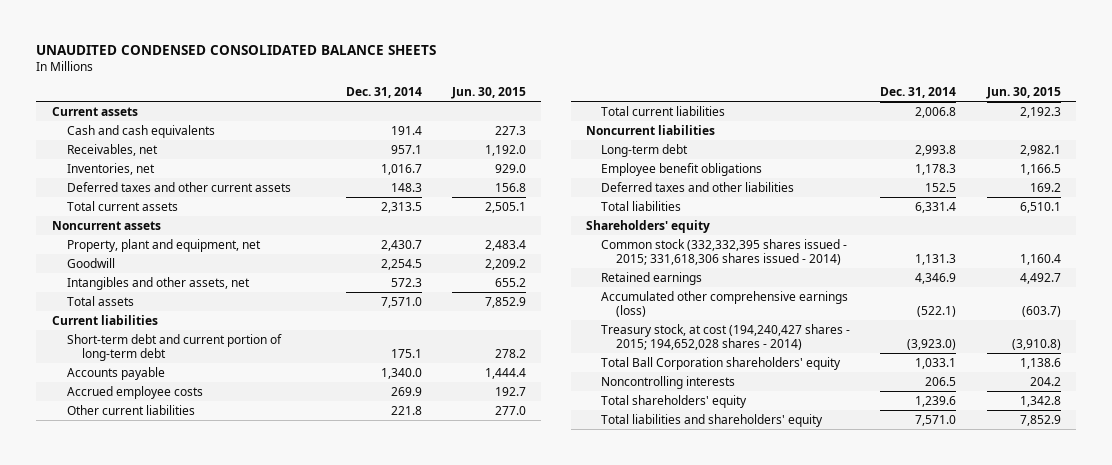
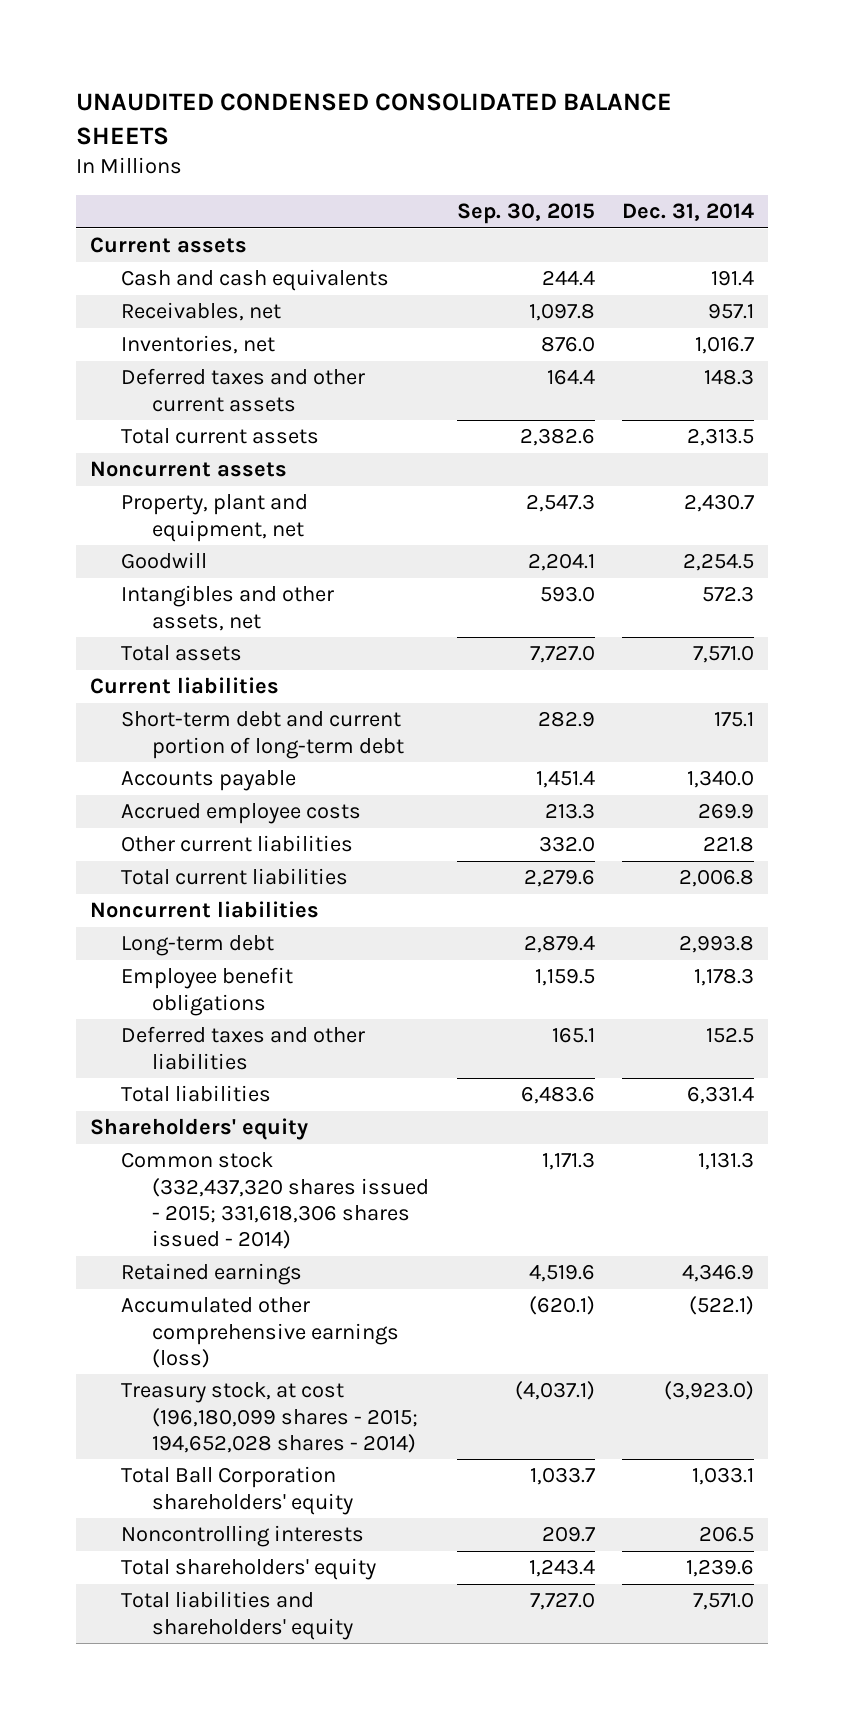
[451,87,527,100] Jun. 30, 2015 -> none
none -> [456,203,595,225] Sep. 30, 2015
[601,238,848,266] Common stock (332,332,395 shares issued - 2015; 331,618,306 shares issued - 2014) -> [120,1152,429,1250] Common stock (332,437,320 shares issued - 2015; 331,618,306 shares issued - 2014)
[601,323,851,351] Treasury stock, at cost (194,240,427 shares - 2015; 194,652,028 shares - 2014) -> [120,1382,418,1453] Treasury stock, at cost (196,180,099 shares - 2015; 194,652,028 shares - 2014)

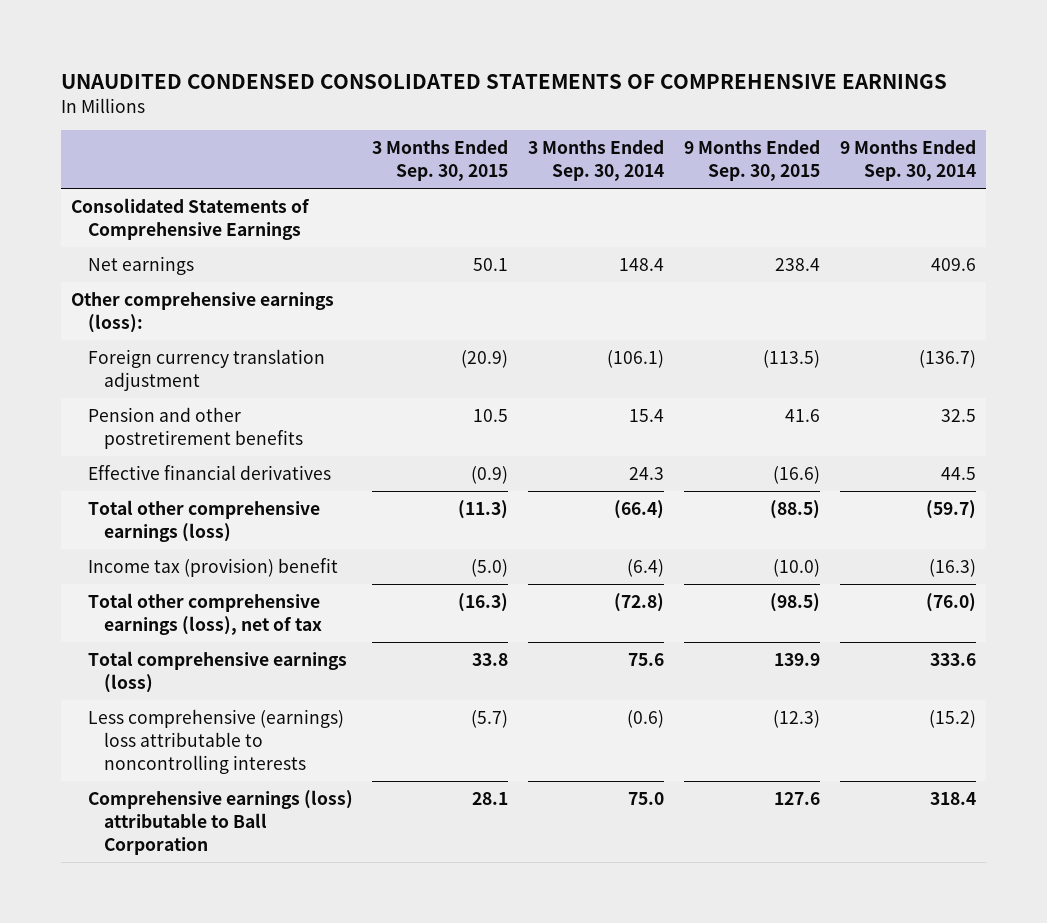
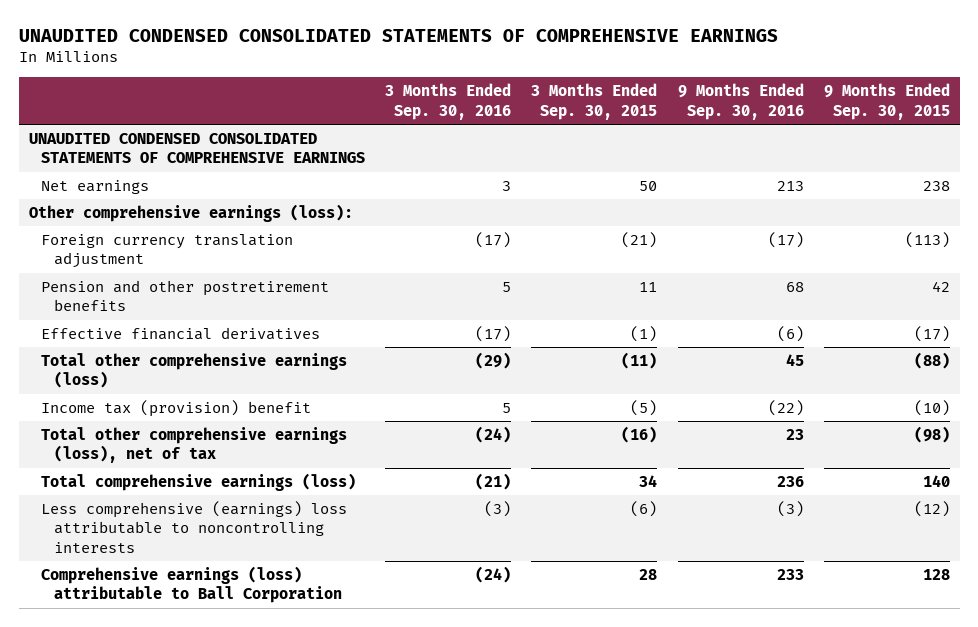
[528,140,665,182] 3 Months Ended Sep. 30, 2014 -> none
[840,140,977,182] 9 Months Ended Sep. 30, 2014 -> none
none -> [385,83,512,120] 3 Months Ended Sep. 30, 2016
none -> [677,83,804,120] 9 Months Ended Sep. 30, 2016
[71,198,311,240] Consolidated Statements of Comprehensive Earnings -> [28,132,366,164] UNAUDITED CONDENSED CONSOLIDATED STATEMENTS OF COMPREHENSIVE EARNINGS
[473,258,509,272] 50.1 -> [639,180,658,191] 50
[775,258,821,272] 238.4 -> [922,180,950,191] 238
[461,350,509,369] (20.9) -> [621,231,658,248] (21)
[763,350,821,369] (113.5) -> [904,231,950,248] (113)
[473,409,509,423] 10.5 -> [639,281,658,292] 11
[785,409,821,423] 41.6 -> [931,280,950,292] 42
[471,466,509,485] (0.9) -> [630,325,658,342] (1)
[773,466,821,485] (16.6) -> [913,325,950,342] (17)
[458,500,509,520] (11.3) -> [621,351,658,369] (11)
[770,500,821,520] (88.5) -> [913,351,950,369] (88)
[471,559,509,578] (5.0) -> [630,399,658,416] (5)
[773,559,821,578] (10.0) -> [913,399,950,416] (10)
[458,593,509,613] (16.3) -> [621,425,658,443] (16)
[770,593,821,613] (98.5) -> [913,425,950,443] (98)
[472,653,509,667] 33.8 -> [639,474,658,487] 34
[774,653,821,667] 139.9 -> [922,474,950,487] 140
[471,710,509,729] (5.7) -> [630,500,658,517] (6)
[773,710,821,729] (12.3) -> [913,500,950,517] (12)
[472,792,509,806] 28.1 -> [639,568,658,580] 28
[774,792,821,806] 127.6 -> [922,568,950,580] 128

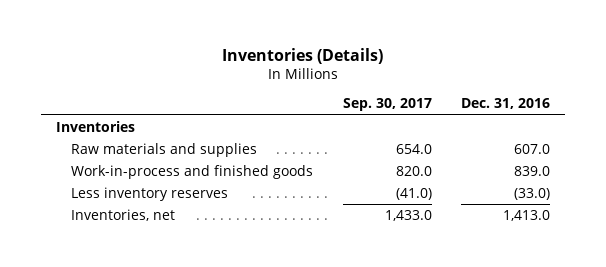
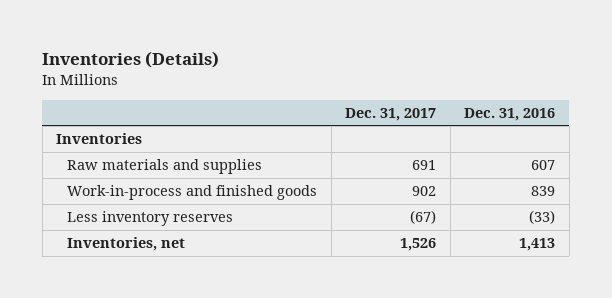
[342,98,432,112] Sep. 30, 2017 -> none
none -> [345,107,437,121] Dec. 31, 2017
[514,143,551,154] 607.0 -> [531,160,556,171] 607
[514,165,551,176] 839.0 -> [531,186,556,197] 839
[514,187,551,200] (33.0) -> [529,210,556,225] (33)
[503,209,551,221] 1,413.0 -> [519,238,556,252] 1,413

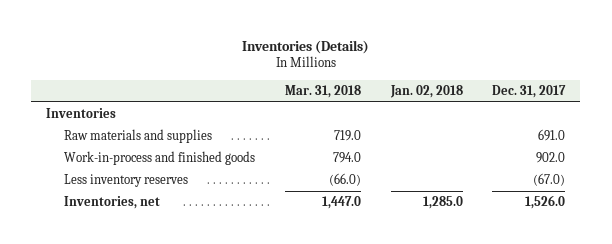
[464,107,556,121] Dec. 31, 2016 -> none
none -> [284,84,361,98] Mar. 31, 2018
none -> [389,84,463,98] Jan. 02, 2018
[412,160,437,171] 691 -> [538,129,566,142] 691.0
[412,186,437,197] 902 -> [536,152,566,164] 902.0
[410,210,437,225] (67) -> [533,173,566,187] (67.0)
[400,238,437,252] 1,526 -> [525,195,566,210] 1,526.0

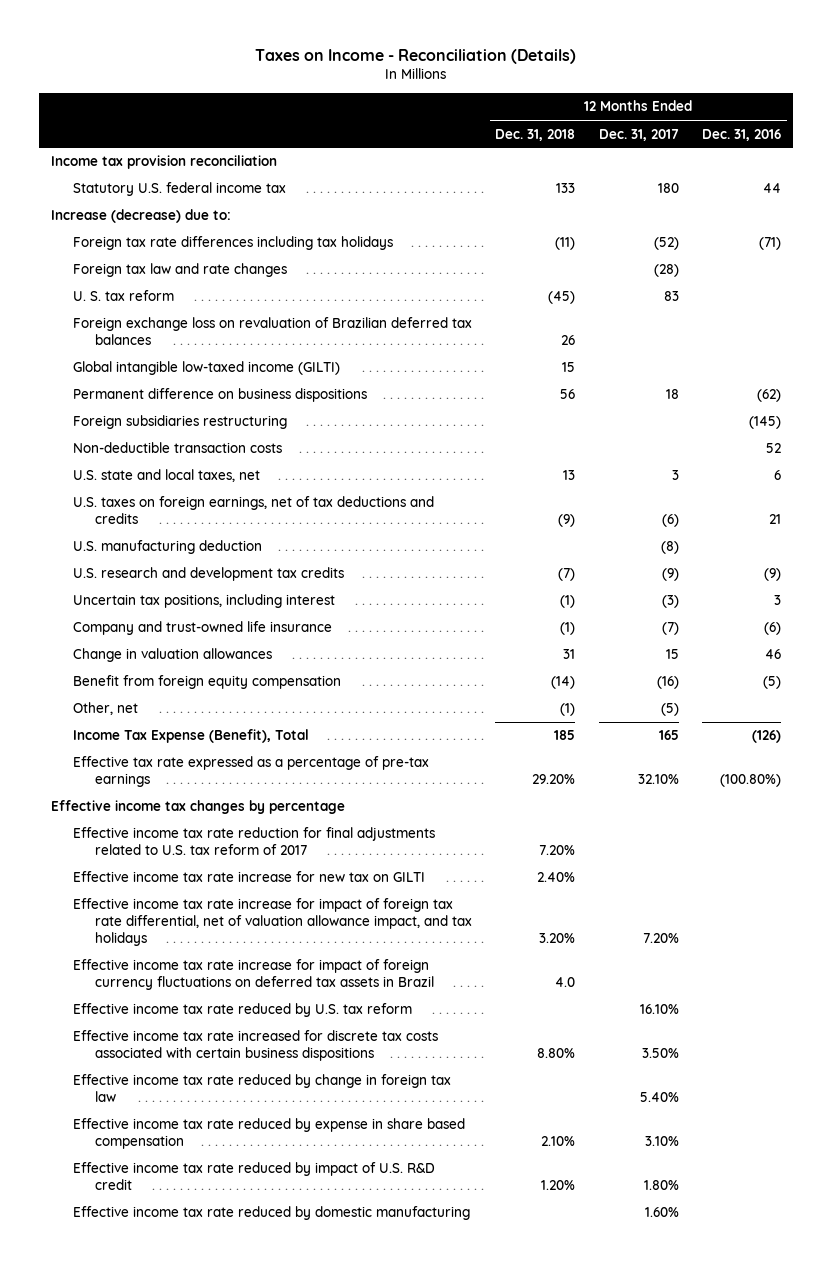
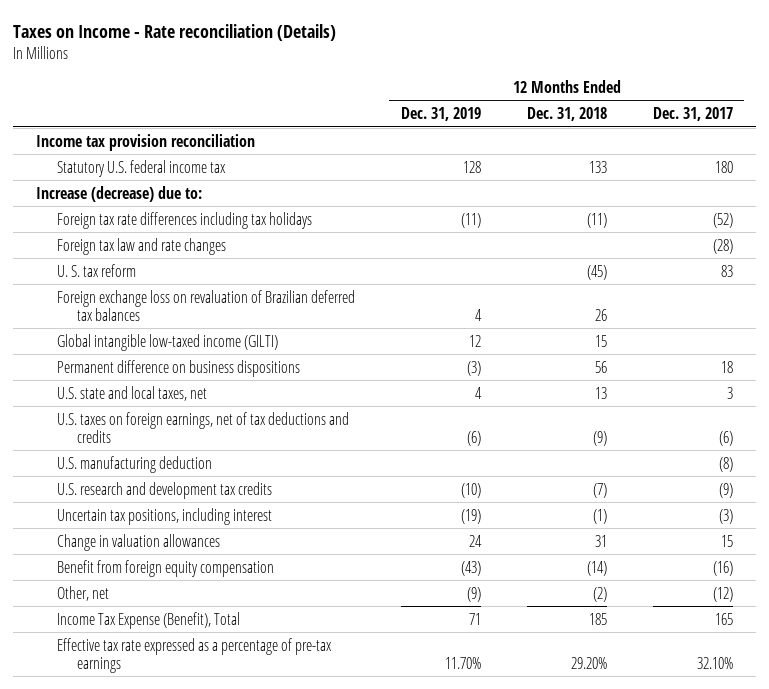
[255,48,577,64] Taxes on Income - Reconciliation (Details) -> [13,23,337,41] Taxes on Income - Rate reconciliation (Details)
[702,128,782,141] Dec. 31, 2016 -> none
none -> [400,107,481,122] Dec. 31, 2019
[72,415,287,430] Foreign subsidiaries restructuring -> none
[72,442,282,454] Non-deductible transaction costs -> none
[72,621,332,636] Company and trust-owned life insurance -> none
[560,703,576,717] (1) -> [592,586,607,602] (2)
[660,703,679,717] (5) -> [712,586,733,602] (12)
[51,800,346,815] Effective income tax changes by percentage -> none
[72,827,435,856] Effective income tax rate reduction for final adjustments related to U.S. tax reform of 2017 -> none
[72,871,425,883] Effective income tax rate increase for new tax on GILTI -> none
[72,898,472,946] Effective income tax rate increase for impact of foreign tax rate differential, net of valuation allowance impact, and tax holidays -> none
[72,959,434,991] Effective income tax rate increase for impact of foreign currency fluctuations on deferred tax assets in Brazil -> none
[72,1003,412,1018] Effective income tax rate reduced by U.S. tax reform -> none
[72,1030,438,1062] Effective income tax rate increased for discrete tax costs associated with certain business dispositions -> none
[72,1074,451,1103] Effective income tax rate reduced by change in foreign tax law -> none
[72,1118,465,1150] Effective income tax rate reduced by expense in share based compensation -> none
[72,1162,435,1191] Effective income tax rate reduced by impact of U.S. R&D credit -> none
[72,1206,470,1221] Effective income tax rate reduced by domestic manufacturing -> none

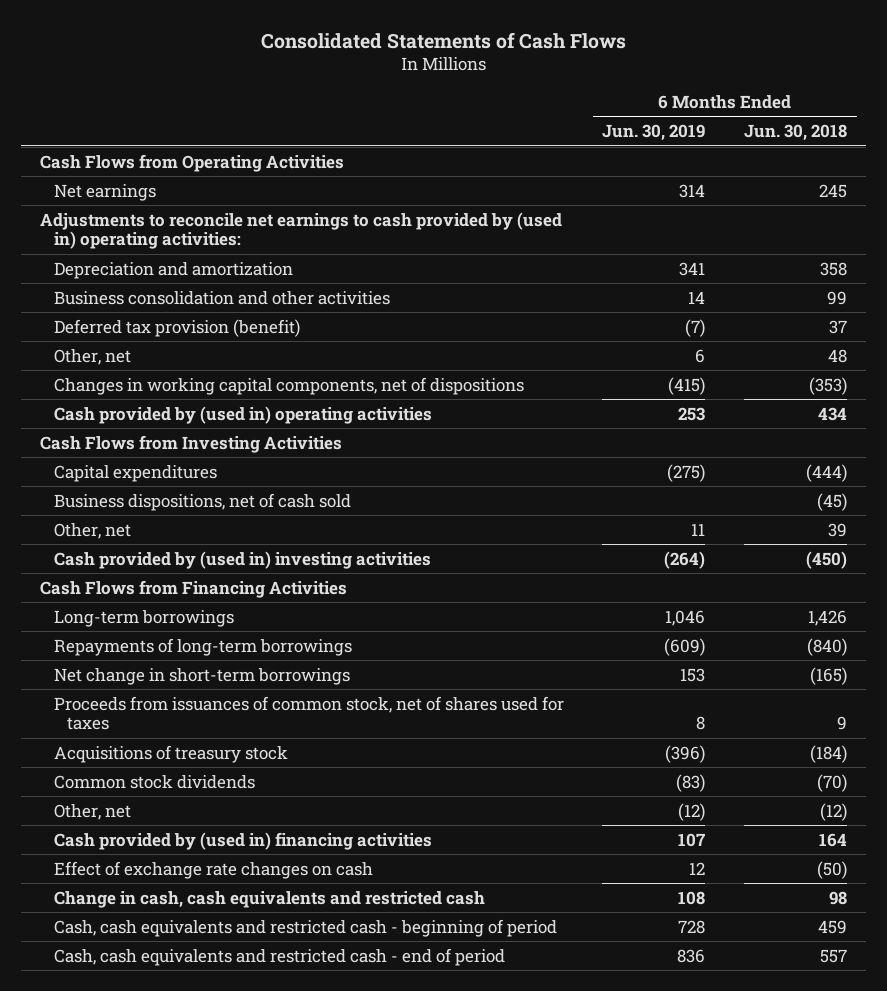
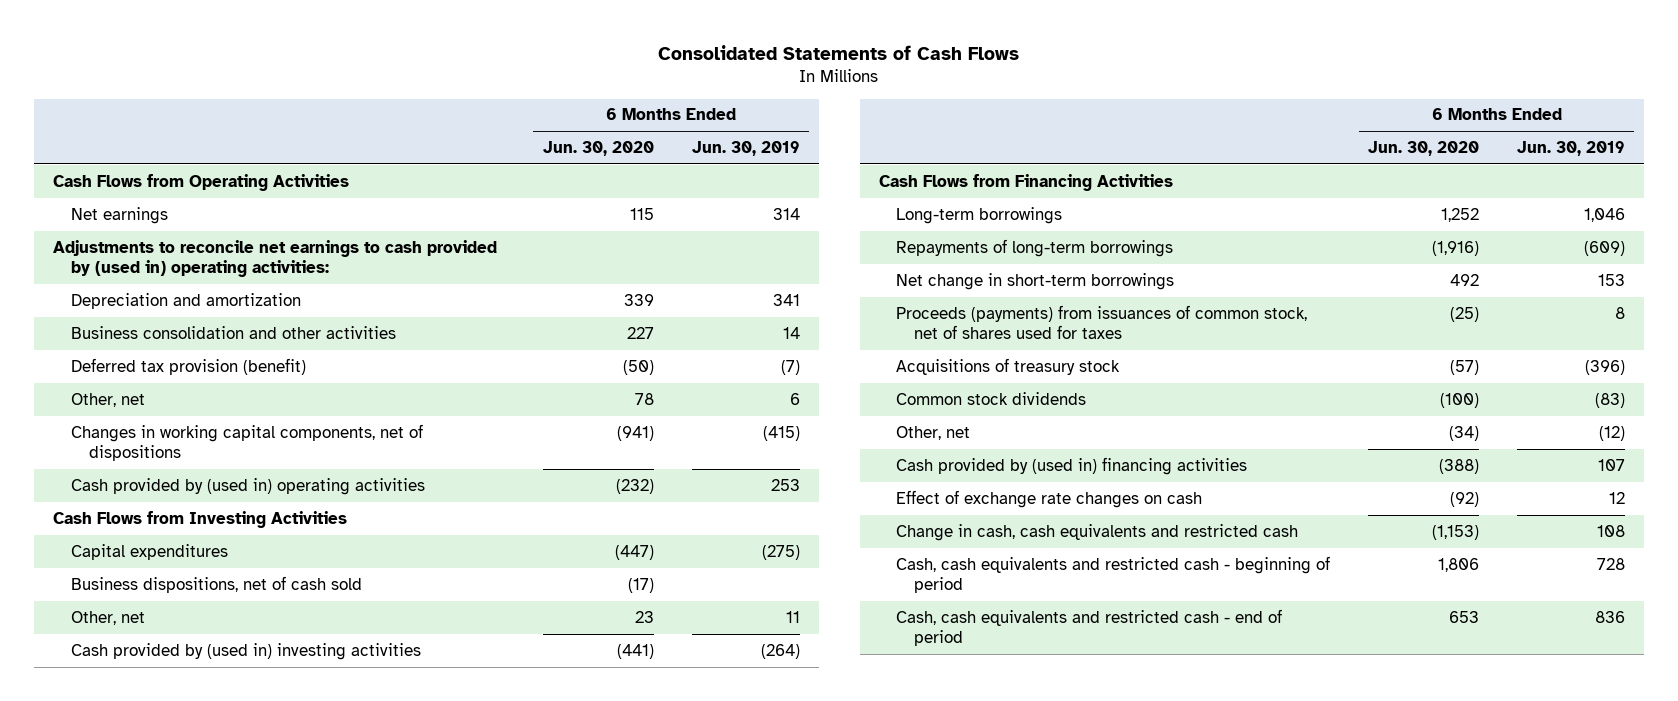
[743,124,847,142] Jun. 30, 2018 -> none
none -> [542,141,654,157] Jun. 30, 2020
[53,695,564,731] Proceeds from issuances of common stock, net of shares used for taxes -> [896,304,1308,340] Proceeds (payments) from issuances of common stock, net of shares used for taxes

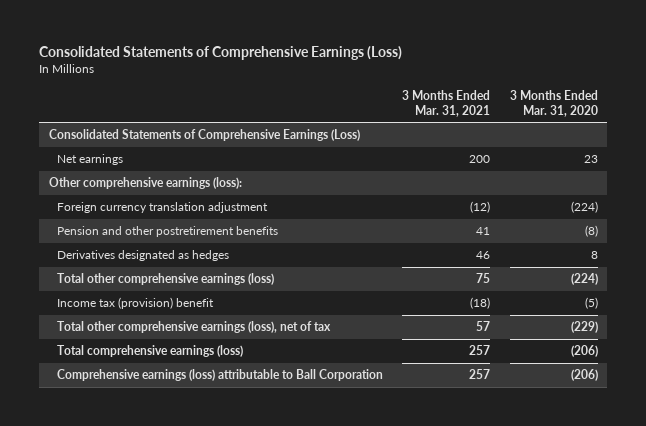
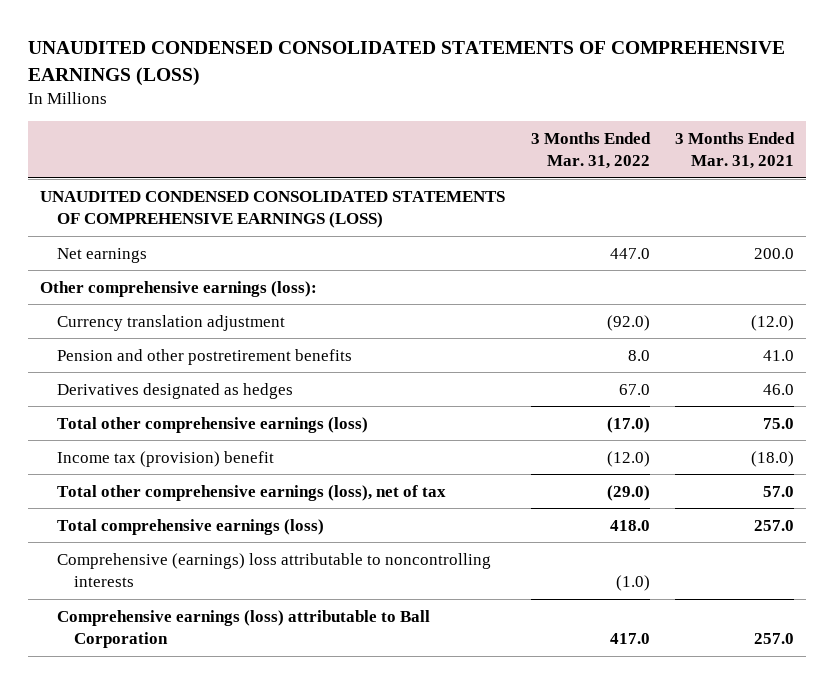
[39,46,403,61] Consolidated Statements of Comprehensive Earnings (Loss) -> [27,41,785,87] UNAUDITED CONDENSED CONSOLIDATED STATEMENTS OF COMPREHENSIVE EARNINGS (LOSS)
[509,90,598,117] 3 Months Ended Mar. 31, 2020 -> none
none -> [530,132,651,170] 3 Months Ended Mar. 31, 2022
[48,128,360,141] Consolidated Statements of Comprehensive Earnings (Loss) -> [40,190,506,228] UNAUDITED CONDENSED CONSOLIDATED STATEMENTS OF COMPREHENSIVE EARNINGS (LOSS)
[469,154,491,163] 200 -> [753,247,794,259] 200.0
[56,201,268,213] Foreign currency translation adjustment -> [57,314,286,331] Currency translation adjustment
[470,200,491,213] (12) -> [750,314,794,331] (12.0)
[476,226,491,235] 41 -> [762,349,794,361] 41.0
[476,250,491,259] 46 -> [762,383,794,395] 46.0
[476,272,491,283] 75 -> [762,417,794,429] 75.0
[470,296,491,309] (18) -> [750,450,794,467] (18.0)
[476,320,491,331] 57 -> [762,485,794,497] 57.0
[469,344,491,355] 257 -> [753,519,794,531] 257.0
none -> [57,552,492,587] Comprehensive (earnings) loss attributable to noncontrolling interests
[469,368,491,379] 257 -> [753,632,794,644] 257.0

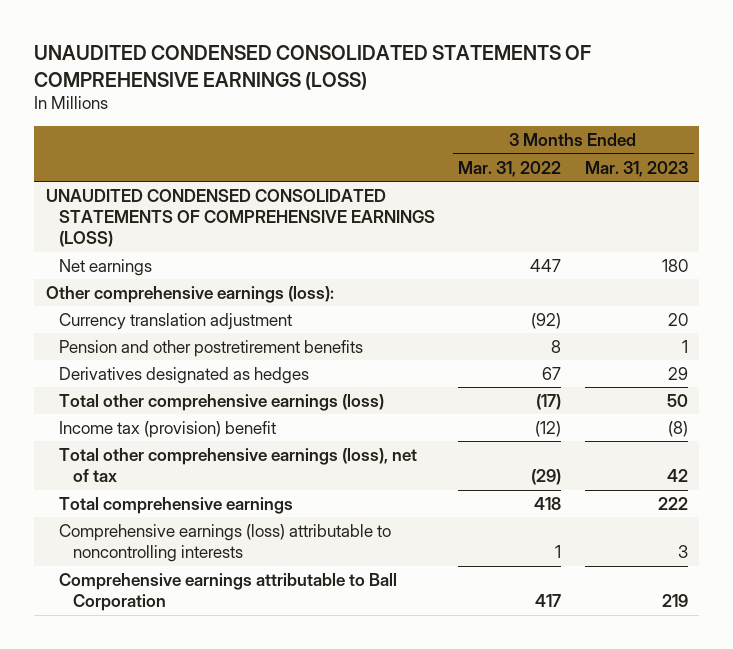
[674,132,795,170] 3 Months Ended Mar. 31, 2021 -> none
none -> [584,160,688,177] Mar. 31, 2023
[609,247,650,259] 447.0 -> [530,258,562,272] 447
[606,314,650,331] (92.0) -> [531,312,562,329] (92)
[627,349,650,361] 8.0 -> [551,339,562,353] 8
[618,383,650,395] 67.0 -> [542,366,562,380] 67
[606,416,650,433] (17.0) -> [536,393,562,410] (17)
[606,450,650,467] (12.0) -> [535,420,562,437] (12)
[606,484,650,501] (29.0) -> [531,469,562,486] (29)
[57,518,325,535] Total comprehensive earnings (loss) -> [59,496,294,514] Total comprehensive earnings
[609,519,650,531] 418.0 -> [534,496,562,510] 418
[57,552,492,587] Comprehensive (earnings) loss attributable to noncontrolling interests -> [59,523,392,563] Comprehensive earnings (loss) attributable to noncontrolling interests
[615,574,650,591] (1.0) -> [555,545,562,559] 1
[57,609,431,648] Comprehensive earnings (loss) attributable to Ball Corporation -> [59,572,398,612] Comprehensive earnings attributable to Ball Corporation
[609,632,650,644] 417.0 -> [535,594,562,608] 417

